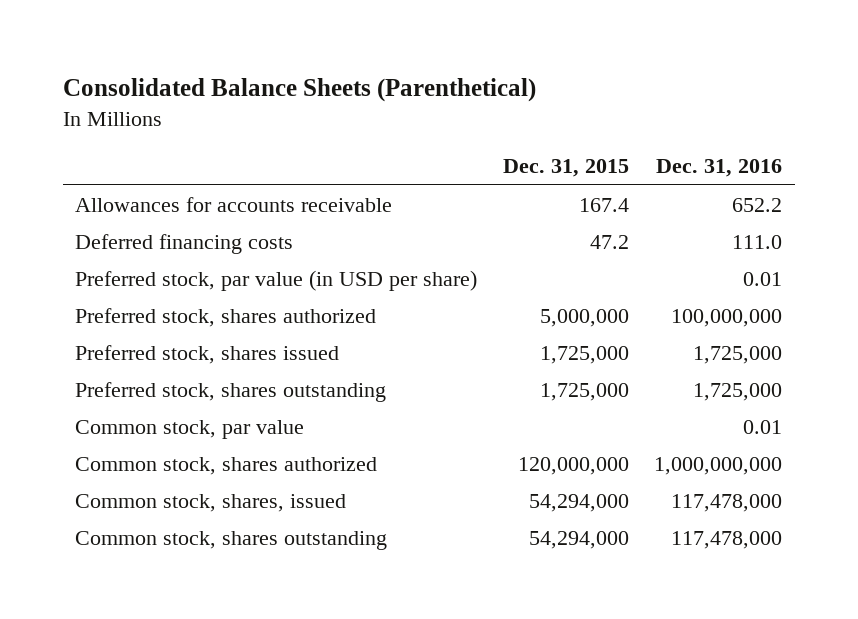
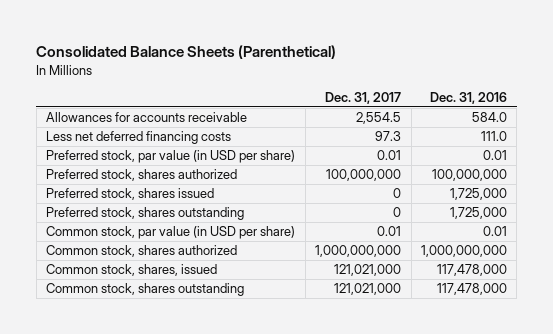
[502,159,629,178] Dec. 31, 2015 -> none
none -> [325,91,402,104] Dec. 31, 2017
[732,197,783,212] 652.2 -> [472,112,508,123] 584.0
[75,233,294,254] Deferred financing costs -> [46,131,232,145] Less net deferred financing costs
[75,419,305,439] Common stock, par value -> [46,226,296,240] Common stock, par value (in USD per share)

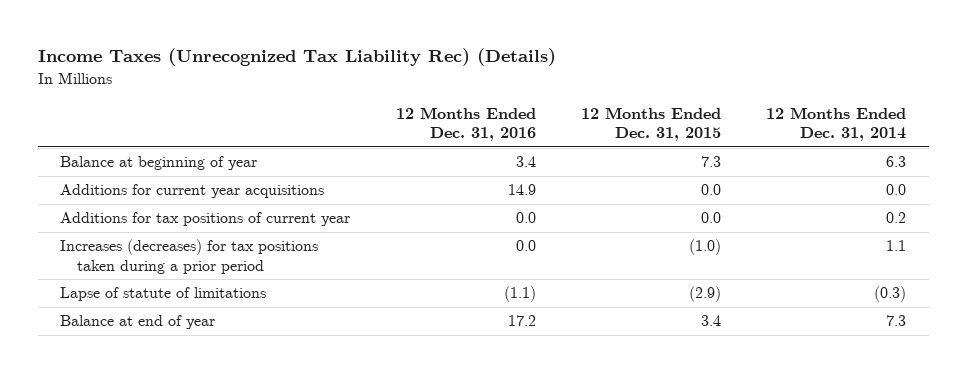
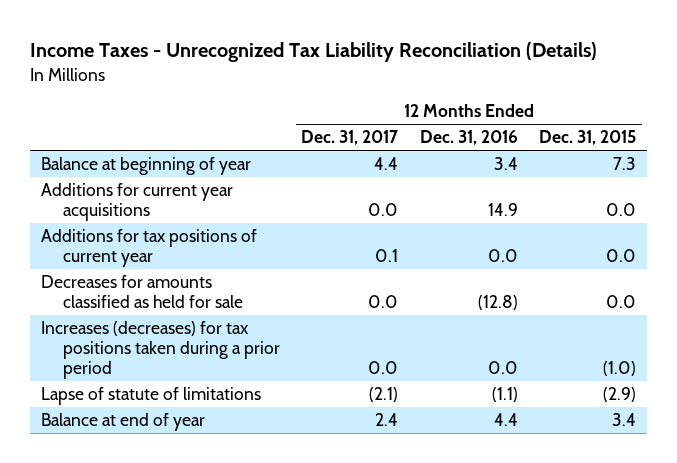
[37,48,556,67] Income Taxes (Unrecognized Tax Liability Rec) (Details) -> [30,42,598,63] Income Taxes - Unrecognized Tax Liability Reconciliation (Details)
[766,106,907,142] 12 Months Ended Dec. 31, 2014 -> none
none -> [301,130,399,146] Dec. 31, 2017
none -> [41,275,243,309] Decreases for amounts classified as held for sale
[507,315,536,327] 17.2 -> [493,413,518,427] 4.4

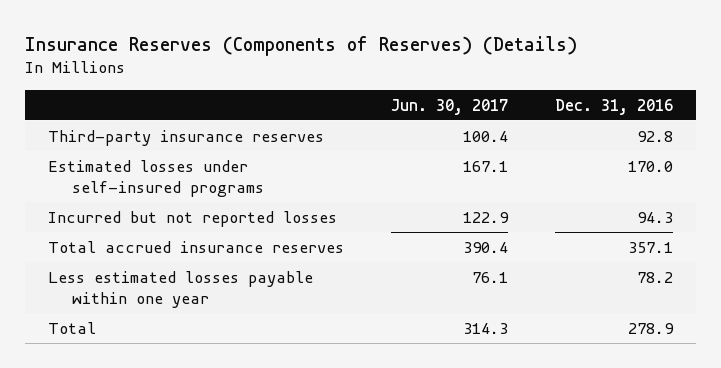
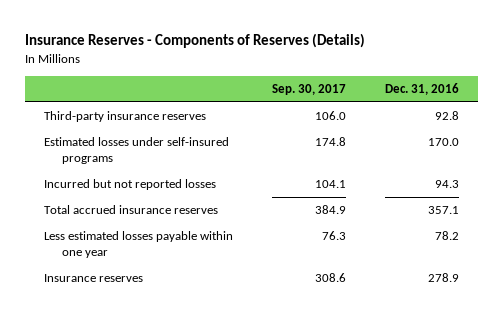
[25,35,578,56] Insurance Reserves (Components of Reserves) (Details) -> [24,33,365,49] Insurance Reserves - Components of Reserves (Details)
[391,98,509,115] Jun. 30, 2017 -> none
none -> [272,83,347,95] Sep. 30, 2017
[48,321,97,334] Total -> [44,274,144,283] Insurance reserves

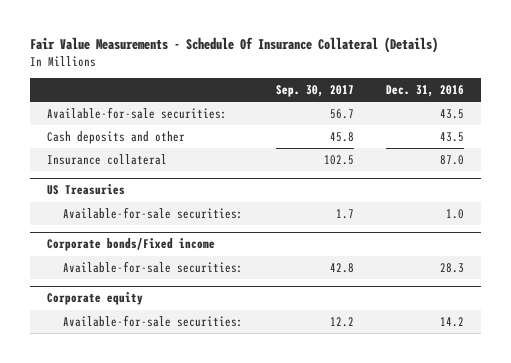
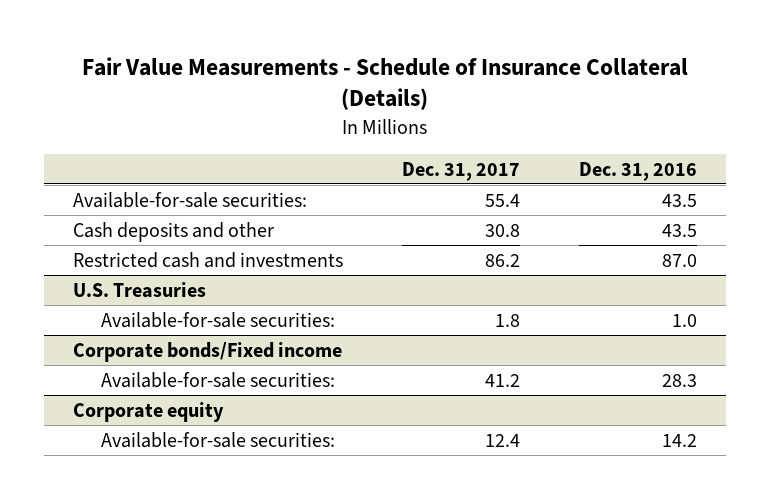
[30,37,439,54] Fair Value Measurements - Schedule Of Insurance Collateral (Details) -> [81,56,688,111] Fair Value Measurements - Schedule of Insurance Collateral (Details)
[275,84,354,97] Sep. 30, 2017 -> none
none -> [401,161,520,181] Dec. 31, 2017
[46,153,167,165] Insurance collateral -> [73,251,344,268] Restricted cash and investments
[46,184,125,196] US Treasuries -> [73,281,207,298] U.S. Treasuries

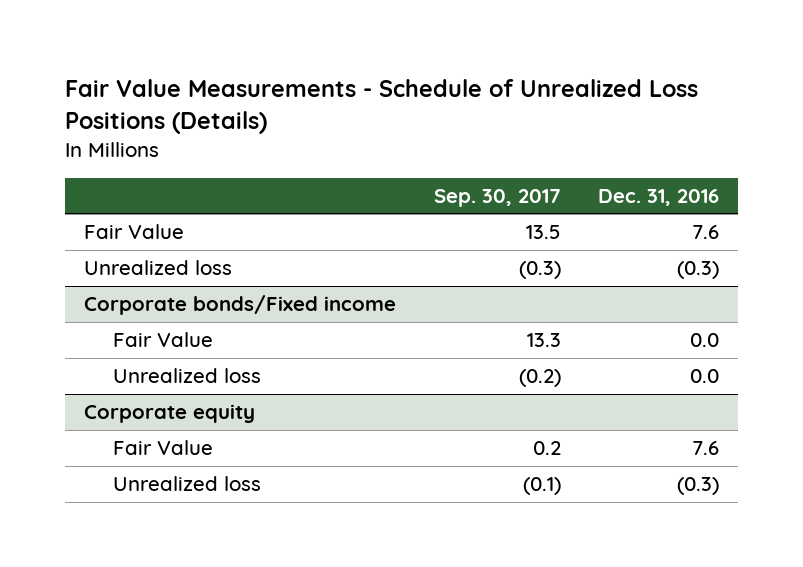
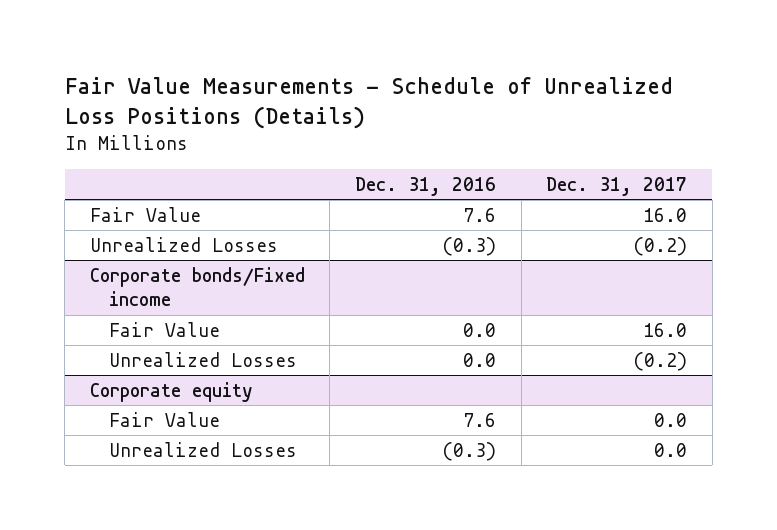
[433,188,561,207] Sep. 30, 2017 -> none
none -> [546,176,688,196] Dec. 31, 2017
[84,260,233,276] Unrealized loss -> [89,236,278,252] Unrealized Losses
[112,368,261,384] Unrealized loss -> [108,351,297,367] Unrealized Losses
[112,476,261,492] Unrealized loss -> [108,441,297,457] Unrealized Losses

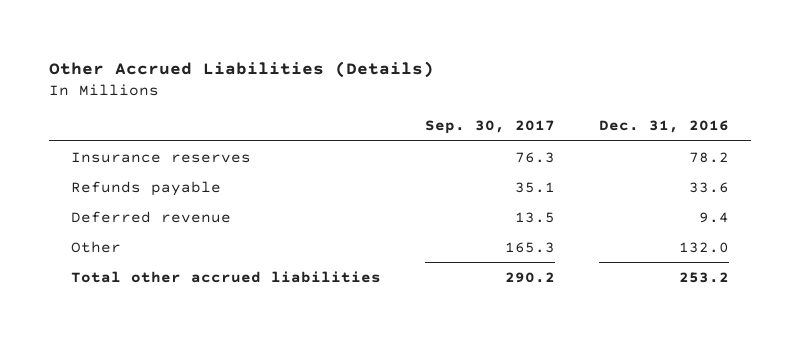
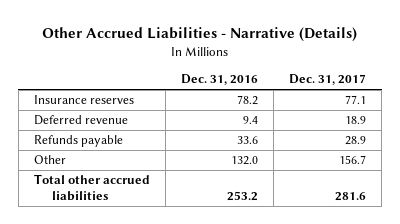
[48,60,434,78] Other Accrued Liabilities (Details) -> [41,27,357,43] Other Accrued Liabilities - Narrative (Details)
[424,120,555,135] Sep. 30, 2017 -> none
none -> [289,74,367,86] Dec. 31, 2017
[70,180,221,196] Refunds payable -> [33,135,123,148] Refunds payable

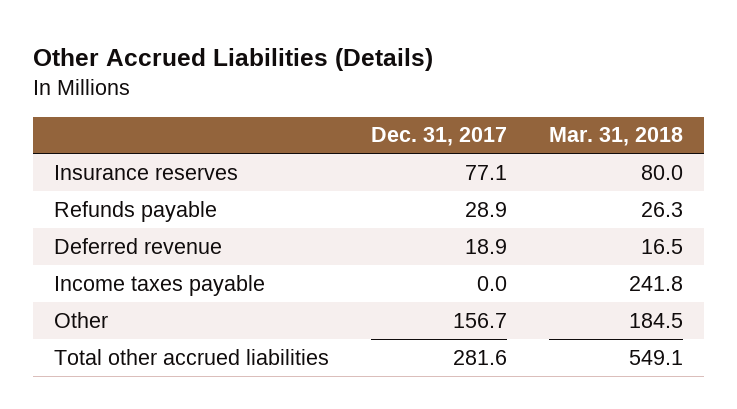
[41,27,357,43] Other Accrued Liabilities - Narrative (Details) -> [32,48,433,72] Other Accrued Liabilities (Details)
[180,74,258,86] Dec. 31, 2016 -> none
none -> [549,127,684,147] Mar. 31, 2018
[33,115,128,126] Deferred revenue -> [53,237,222,254] Deferred revenue
none -> [53,274,265,296] Income taxes payable

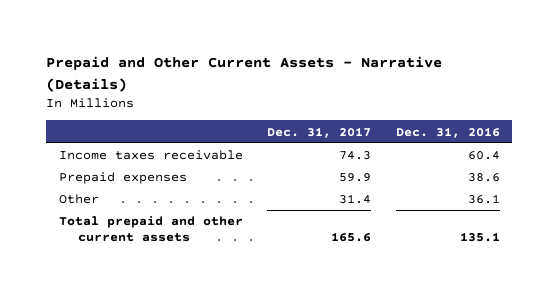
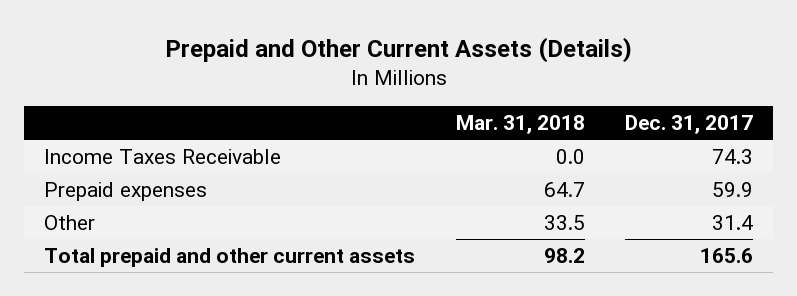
[46,56,443,92] Prepaid and Other Current Assets - Narrative (Details) -> [164,36,632,63] Prepaid and Other Current Assets (Details)
[395,126,500,138] Dec. 31, 2016 -> none
none -> [455,115,585,135] Mar. 31, 2018
[58,150,243,161] Income taxes receivable -> [44,149,282,165] Income Taxes Receivable

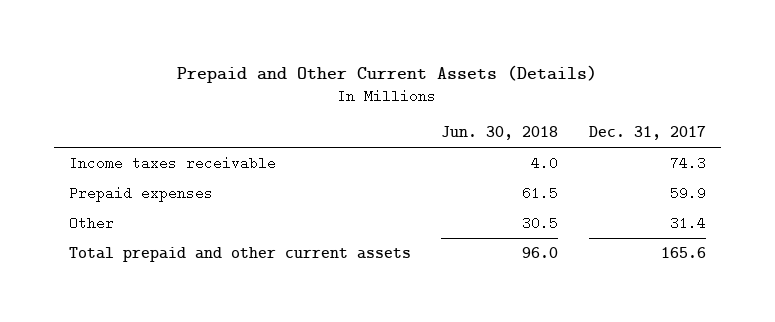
[455,115,585,135] Mar. 31, 2018 -> none
none -> [441,126,559,141] Jun. 30, 2018
[44,149,282,165] Income Taxes Receivable -> [68,155,276,170] Income taxes receivable

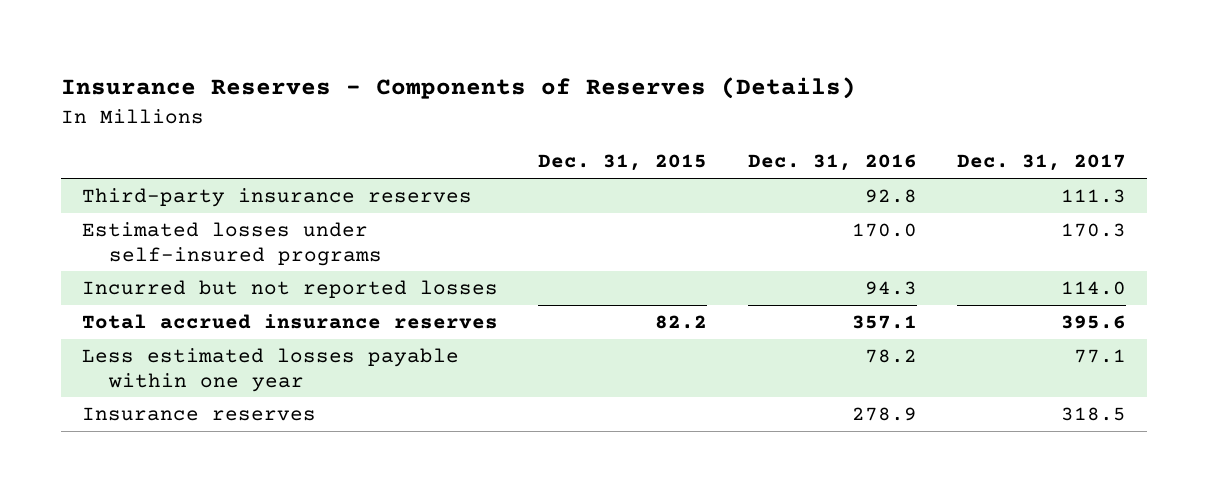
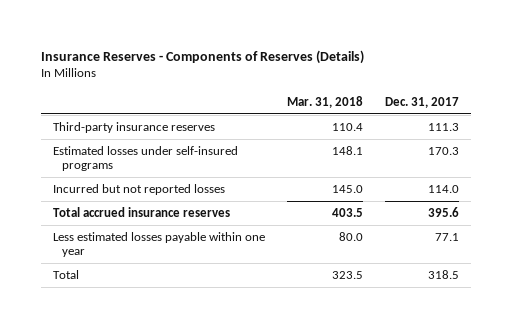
[538,154,708,172] Dec. 31, 2015 -> none
[747,154,917,172] Dec. 31, 2016 -> none
none -> [286,95,363,108] Mar. 31, 2018
[81,407,316,422] Insurance reserves -> [52,270,79,280] Total

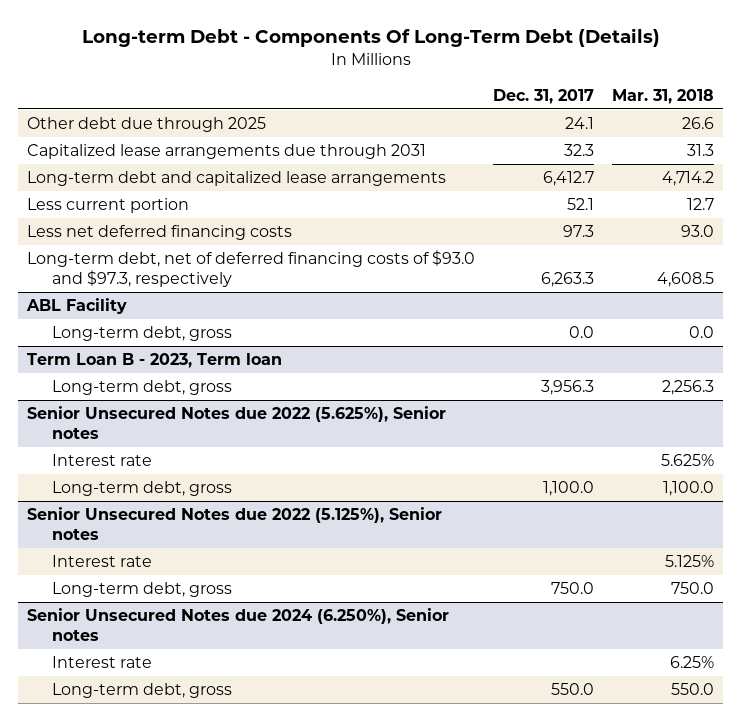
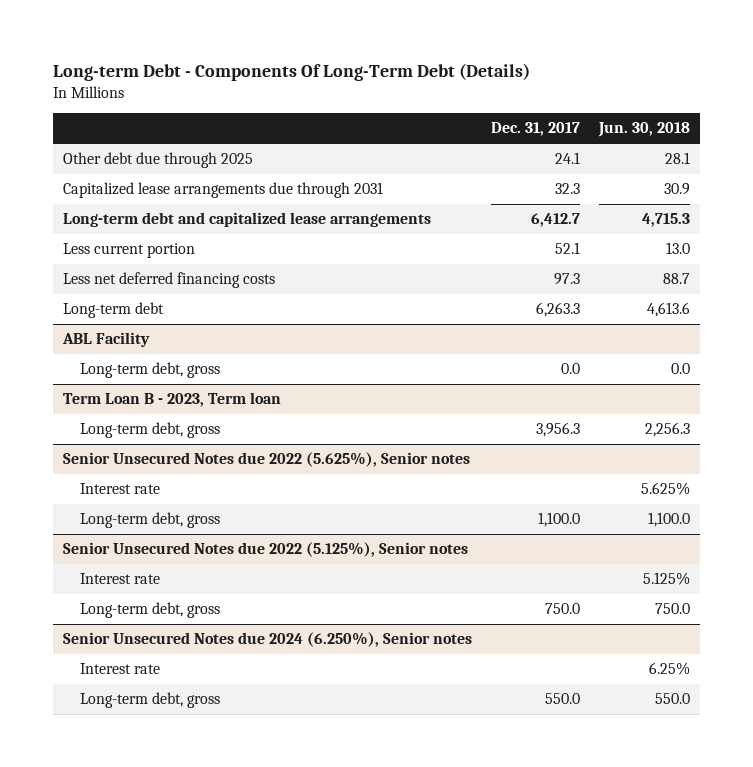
[612,88,715,104] Mar. 31, 2018 -> none
none -> [598,122,691,138] Jun. 30, 2018
[27,250,476,288] Long-term debt, net of deferred financing costs of $93.0 and $97.3, respectively -> [62,302,164,319] Long-term debt

